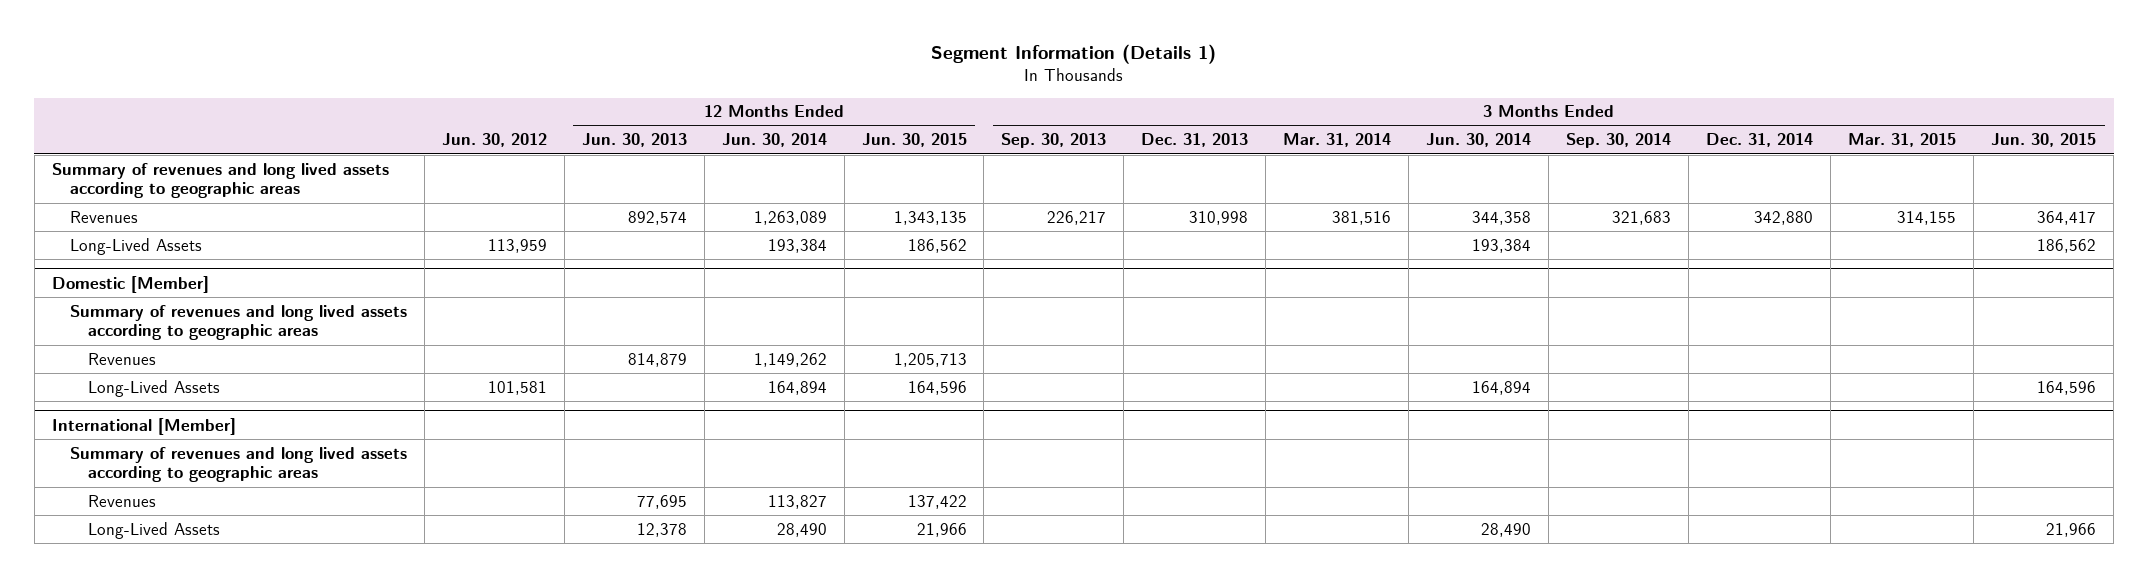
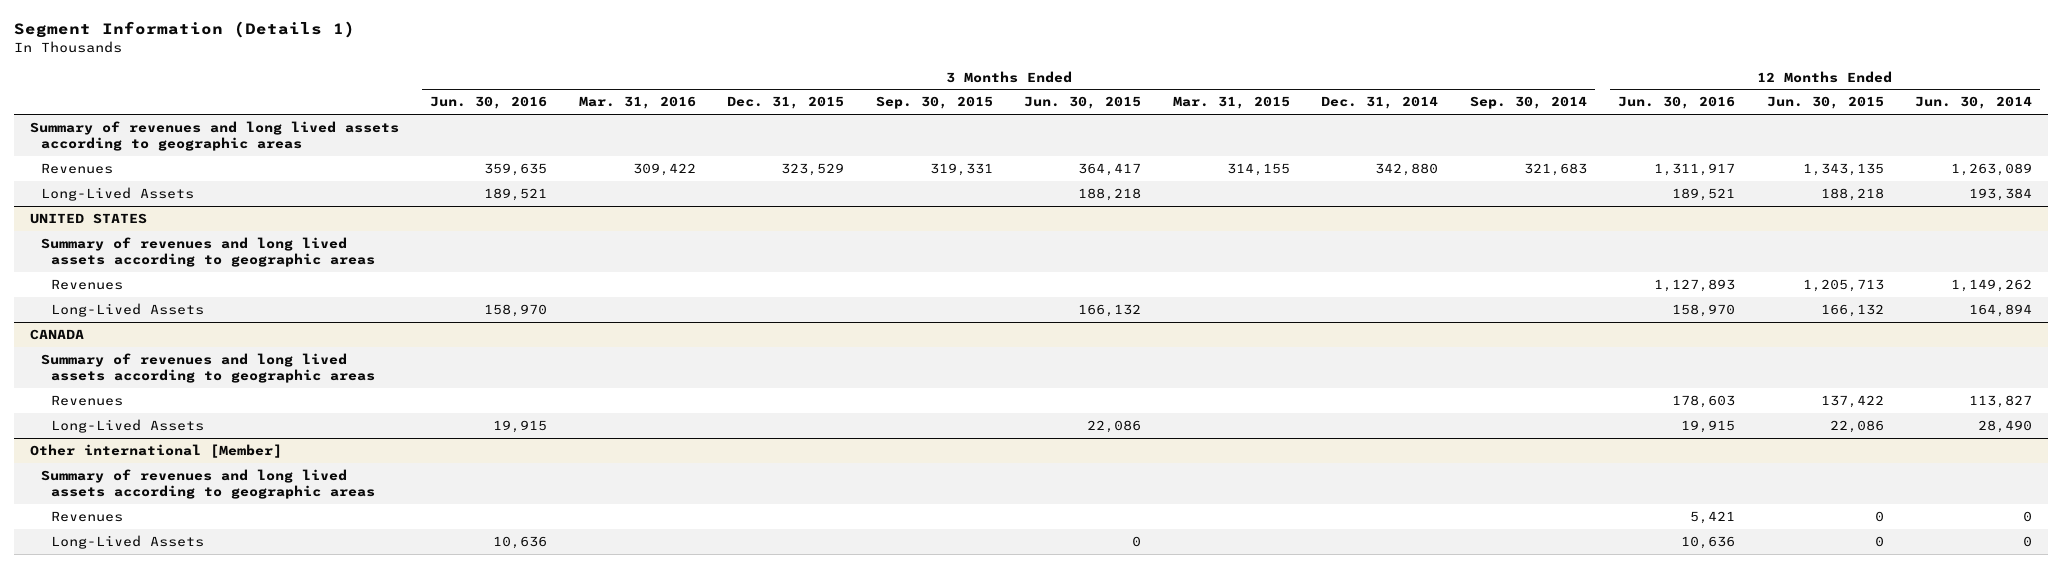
[441,133,547,148] Jun. 30, 2012 -> none
[581,133,687,148] Jun. 30, 2013 -> none
[1001,133,1107,149] Sep. 30, 2013 -> none
[1141,133,1249,148] Dec. 31, 2013 -> none
[1283,133,1392,148] Mar. 31, 2014 -> none
[1426,133,1532,148] Jun. 30, 2014 -> none
none -> [430,96,548,110] Jun. 30, 2016
none -> [578,96,696,110] Mar. 31, 2016
none -> [727,96,845,110] Dec. 31, 2015
none -> [875,96,993,110] Sep. 30, 2015
none -> [1618,96,1736,110] Jun. 30, 2016
[51,275,209,293] Domestic [Member] -> none
[907,238,967,253] 186,562 -> [1820,187,1884,201] 188,218
[2037,238,2097,253] 186,562 -> [1078,187,1142,201] 188,218
none -> [29,212,147,224] UNITED STATES
[51,417,236,435] International [Member] -> none
[907,380,967,395] 164,596 -> [1820,303,1884,317] 166,132
[2037,380,2097,395] 164,596 -> [1078,303,1142,317] 166,132
none -> [29,328,84,340] CANADA
[916,522,967,537] 21,966 -> [1829,419,1884,433] 22,086
[2046,522,2097,537] 21,966 -> [1087,419,1142,433] 22,086
none -> [29,443,282,458] Other international [Member]
none -> [40,468,376,500] Summary of revenues and long lived assets according to geographic areas
none -> [51,510,124,522] Revenues
none -> [51,534,205,549] Long-Lived Assets

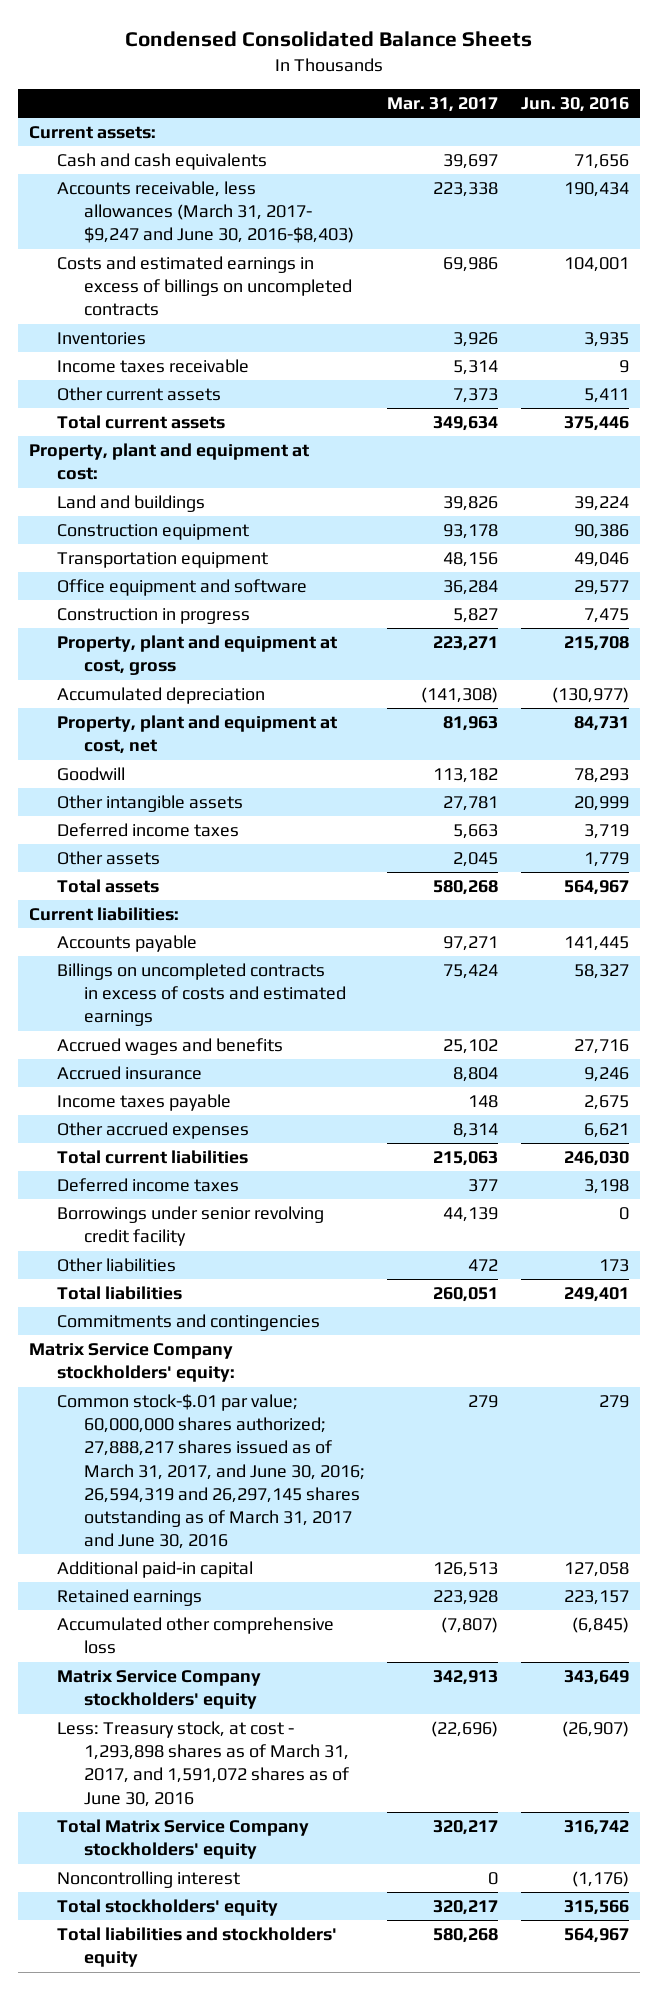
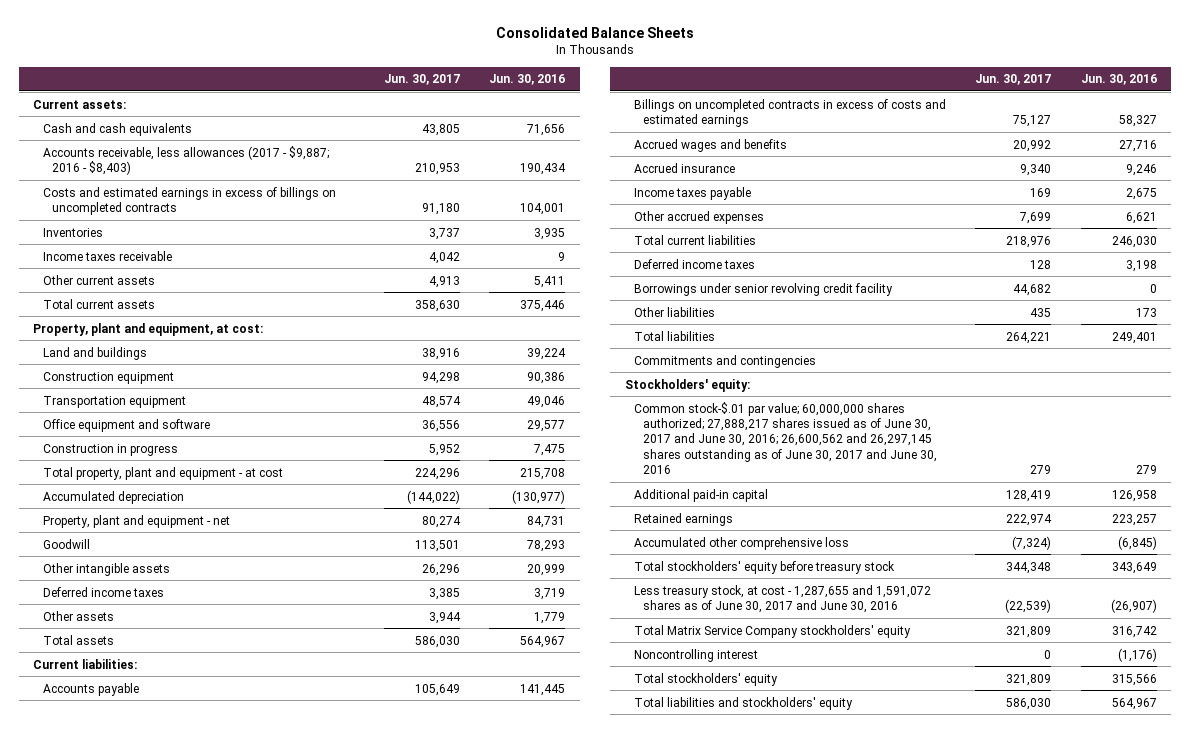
[125,31,533,48] Condensed Consolidated Balance Sheets -> [496,26,695,38] Consolidated Balance Sheets
[387,96,499,112] Mar. 31, 2017 -> none
none -> [383,74,460,86] Jun. 30, 2017
[56,181,355,244] Accounts receivable, less allowances (March 31, 2017- $9,247 and June 30, 2016-$8,403) -> [42,145,329,175] Accounts receivable, less allowances (2017 - $9,887; 2016 - $8,403)
[29,443,310,481] Property, plant and equipment at cost: -> [33,322,264,336] Property, plant and equipment, at cost:
[56,635,337,676] Property, plant and equipment at cost, gross -> [42,466,283,480] Total property, plant and equipment - at cost
[56,715,337,755] Property, plant and equipment at cost, net -> [42,514,230,528] Property, plant and equipment - net
[29,1343,235,1383] Matrix Service Company stockholders' equity: -> [624,378,750,392] Stockholders' equity:
[56,1394,366,1550] Common stock-$.01 par value; 60,000,000 shares authorized; 27,888,217 shares issued as of March 31, 2017, and June 30, 2016; 26,594,319 and 26,297,145 shares outstanding as of March 31, 2017 and June 30, 2016 -> [634,401,938,475] Common stock-$.01 par value; 60,000,000 shares authorized; 27,888,217 shares issued as of June 30, 2017 and June 30, 2016; 26,600,562 and 26,297,145 shares outstanding as of June 30, 2017 and June 30, 2016
[563,1562,629,1578] 127,058 -> [1111,489,1157,502] 126,958
[563,1590,629,1606] 223,157 -> [1111,513,1157,526] 223,257
[56,1670,261,1710] Matrix Service Company stockholders' equity -> [634,560,896,574] Total stockholders' equity before treasury stock
[56,1721,350,1807] Less: Treasury stock, at cost - 1,293,898 shares as of March 31, 2017, and 1,591,072 shares as of June 30, 2016 -> [634,584,932,613] Less treasury stock, at cost - 1,287,655 and 1,591,072 shares as of June 30, 2017 and June 30, 2016

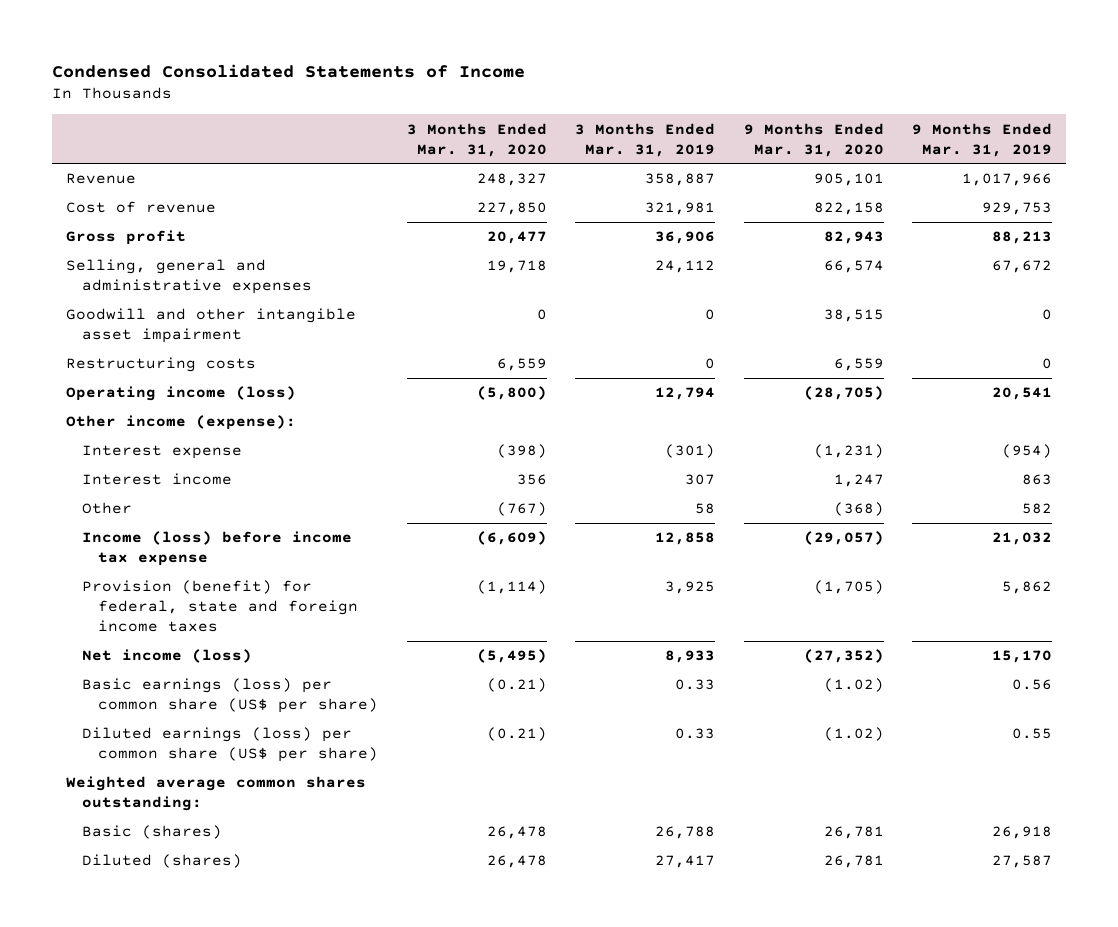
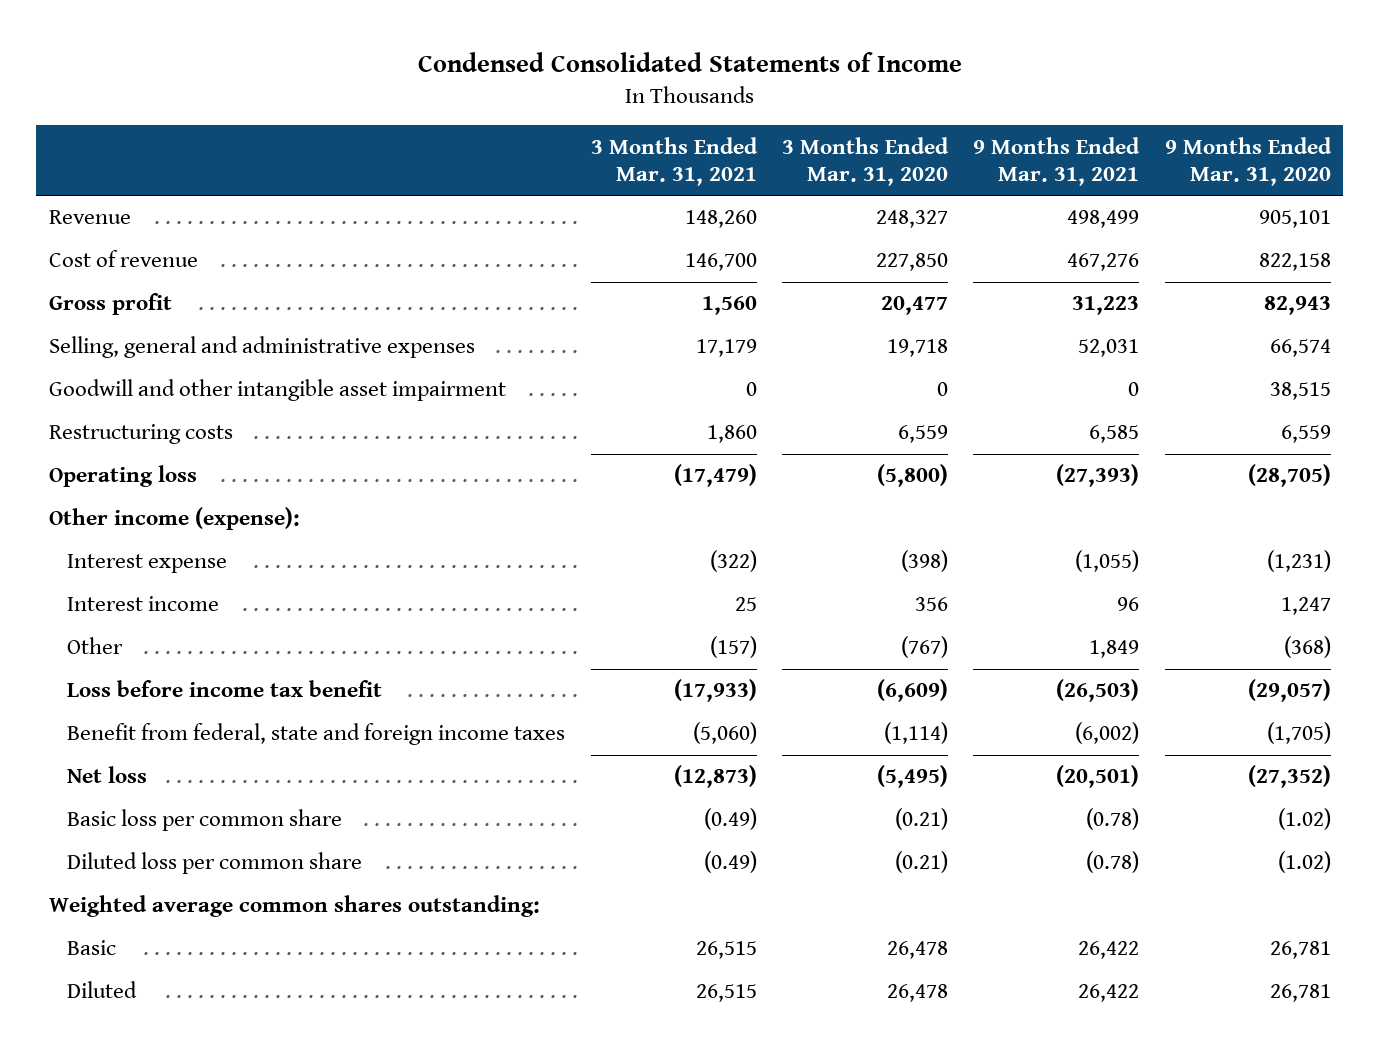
[575,122,716,157] 3 Months Ended Mar. 31, 2019 -> none
[911,122,1052,157] 9 Months Ended Mar. 31, 2019 -> none
none -> [590,136,758,186] 3 Months Ended Mar. 31, 2021
none -> [973,136,1141,186] 9 Months Ended Mar. 31, 2021
[66,386,297,402] Operating income (loss) -> [49,465,198,488] Operating loss
[82,531,353,567] Income (loss) before income tax expense -> [67,680,383,698] Loss before income tax benefit
[82,580,359,633] Provision (benefit) for federal, state and foreign income taxes -> [67,723,566,746] Benefit from federal, state and foreign income taxes
[82,649,253,664] Net income (loss) -> [67,766,148,784] Net loss
[82,678,379,714] Basic earnings (loss) per common share (US$ per share) -> [67,809,343,832] Basic loss per common share
[82,727,379,763] Diluted earnings (loss) per common share (US$ per share) -> [67,852,363,875] Diluted loss per common share
[82,825,223,840] Basic (shares) -> [67,940,117,956] Basic
[82,854,243,869] Diluted (shares) -> [67,981,138,999] Diluted

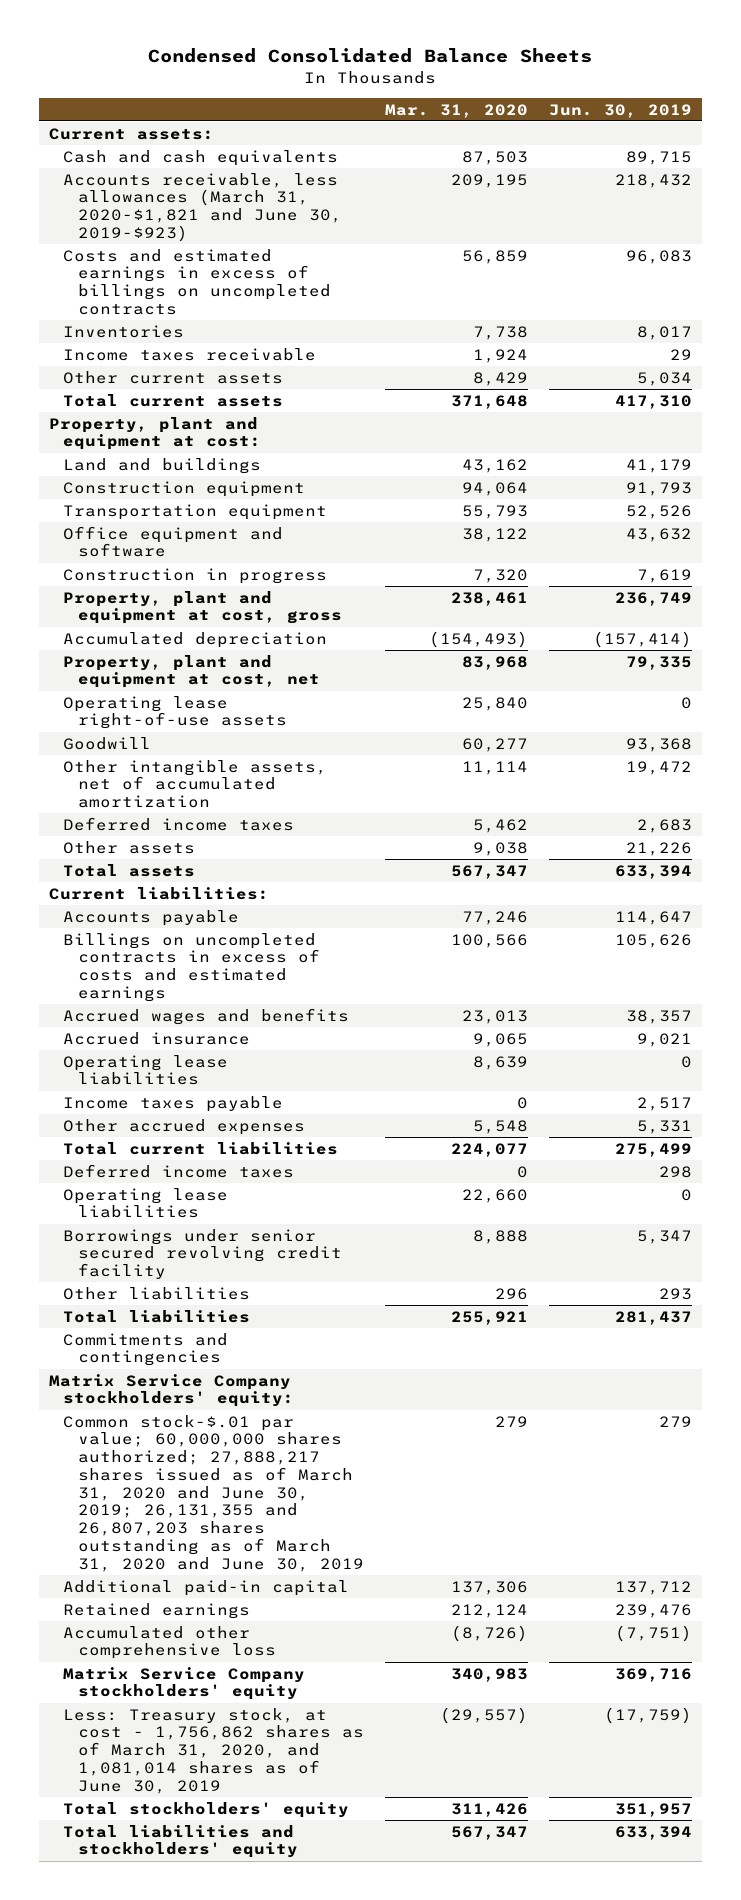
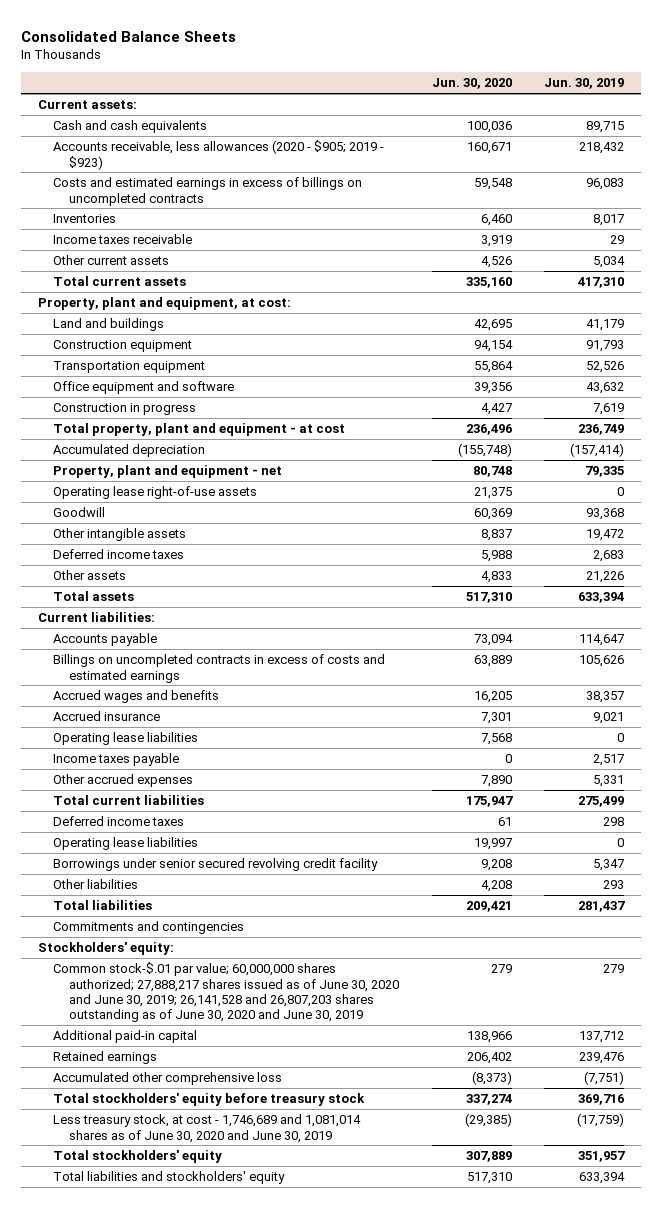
[148,48,593,64] Condensed Consolidated Balance Sheets -> [21,30,237,42] Consolidated Balance Sheets
[384,103,528,118] Mar. 31, 2020 -> none
none -> [431,78,512,90] Jun. 30, 2020
[63,172,342,242] Accounts receivable, less allowances (March 31, 2020-$1,821 and June 30, 2019-$923) -> [53,140,385,170] Accounts receivable, less allowances (2020 - $905; 2019 - $923)
[49,416,262,451] Property, plant and equipment at cost: -> [37,297,291,311] Property, plant and equipment, at cost:
[63,590,342,625] Property, plant and equipment at cost, gross -> [53,423,346,437] Total property, plant and equipment - at cost
[63,654,320,689] Property, plant and equipment at cost, net -> [53,465,283,479] Property, plant and equipment - net
[63,759,328,809] Other intangible assets, net of accumulated amortization -> [53,528,187,542] Other intangible assets
[49,1373,295,1408] Matrix Service Company stockholders' equity: -> [37,942,174,956] Stockholders' equity:
[63,1414,364,1572] Common stock-$.01 par value; 60,000,000 shares authorized; 27,888,217 shares issued as of March 31, 2020 and June 30, 2019; 26,131,355 and 26,807,203 shares outstanding as of March 31, 2020 and June 30, 2019 -> [53,962,399,1023] Common stock-$.01 par value; 60,000,000 shares authorized; 27,888,217 shares issued as of June 30, 2020 and June 30, 2019; 26,141,528 and 26,807,203 shares outstanding as of June 30, 2020 and June 30, 2019
[63,1666,306,1701] Matrix Service Company stockholders' equity -> [53,1093,366,1107] Total stockholders' equity before treasury stock
[63,1707,364,1794] Less: Treasury stock, at cost - 1,756,862 shares as of March 31, 2020, and 1,081,014 shares as of June 30, 2019 -> [53,1114,362,1143] Less treasury stock, at cost - 1,746,689 and 1,081,014 shares as of June 30, 2020 and June 30, 2019

